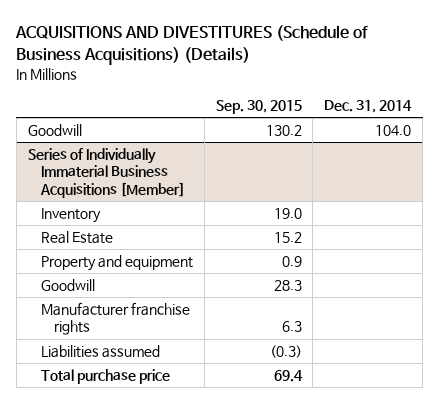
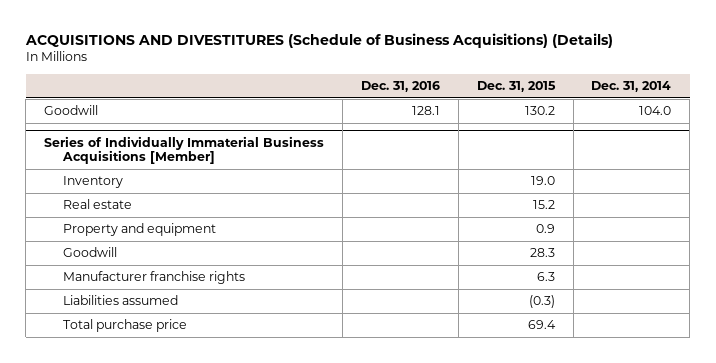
[215,100,302,115] Sep. 30, 2015 -> none
none -> [360,81,440,93] Dec. 31, 2016
none -> [476,81,556,93] Dec. 31, 2015
[40,231,113,245] Real Estate -> [62,199,132,210] Real estate

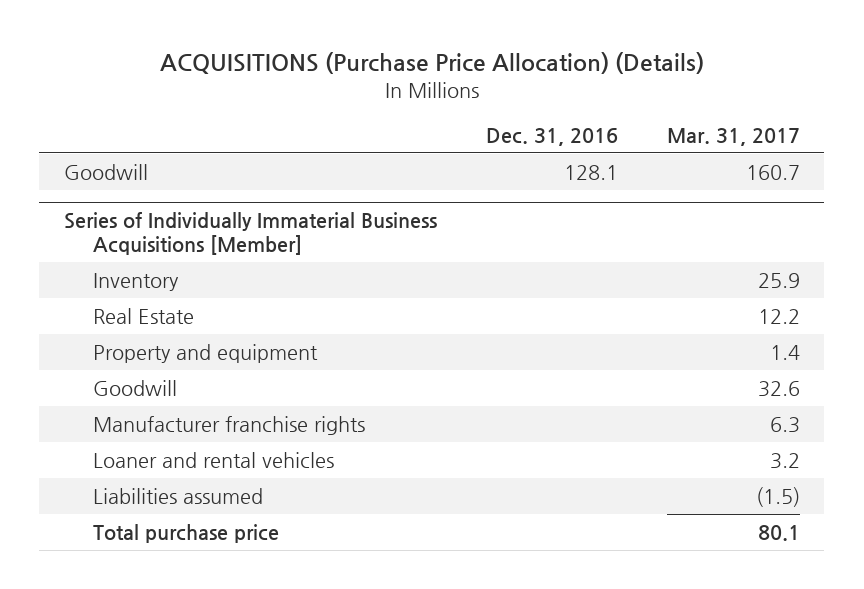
[24,32,613,48] ACQUISITIONS AND DIVESTITURES (Schedule of Business Acquisitions) (Details) -> [159,52,704,75] ACQUISITIONS (Purchase Price Allocation) (Details)
[476,81,556,93] Dec. 31, 2015 -> none
[591,81,672,93] Dec. 31, 2014 -> none
none -> [666,127,800,146] Mar. 31, 2017
[62,199,132,210] Real estate -> [92,307,194,324] Real Estate
none -> [92,451,334,468] Loaner and rental vehicles

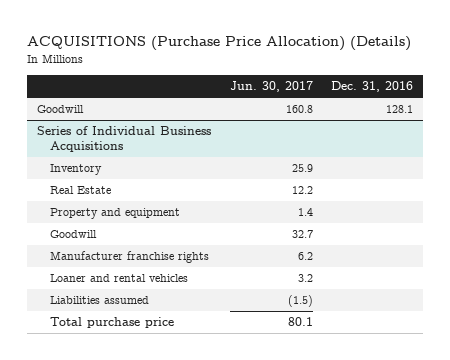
[666,127,800,146] Mar. 31, 2017 -> none
none -> [229,81,313,93] Jun. 30, 2017
[63,212,437,256] Series of Individually Immaterial Business Acquisitions [Member] -> [36,126,211,152] Series of Individual Business Acquisitions

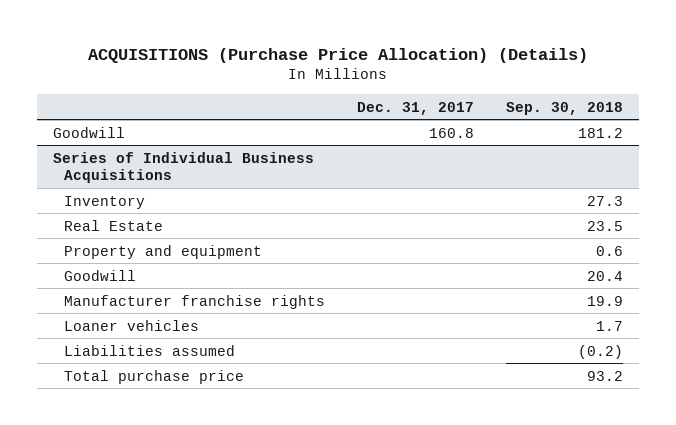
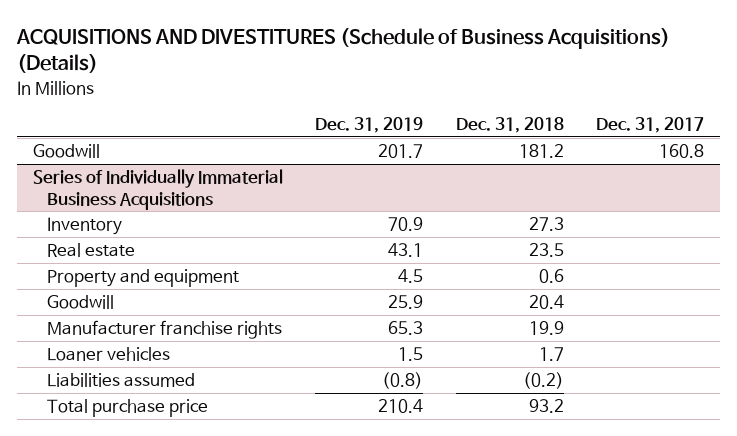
[88,47,589,63] ACQUISITIONS (Purchase Price Allocation) (Details) -> [16,27,671,74] ACQUISITIONS AND DIVESTITURES (Schedule of Business Acquisitions) (Details)
[506,101,624,115] Sep. 30, 2018 -> none
none -> [315,117,424,134] Dec. 31, 2019
none -> [455,117,564,134] Dec. 31, 2018
[52,151,314,184] Series of Individual Business Acquisitions -> [33,169,284,210] Series of Individually Immaterial Business Acquisitions
[63,219,163,231] Real Estate -> [46,243,135,258] Real estate

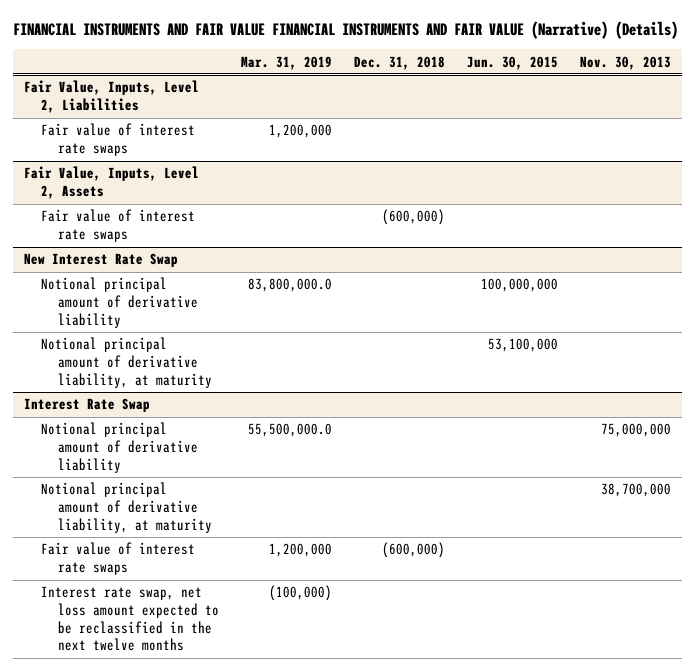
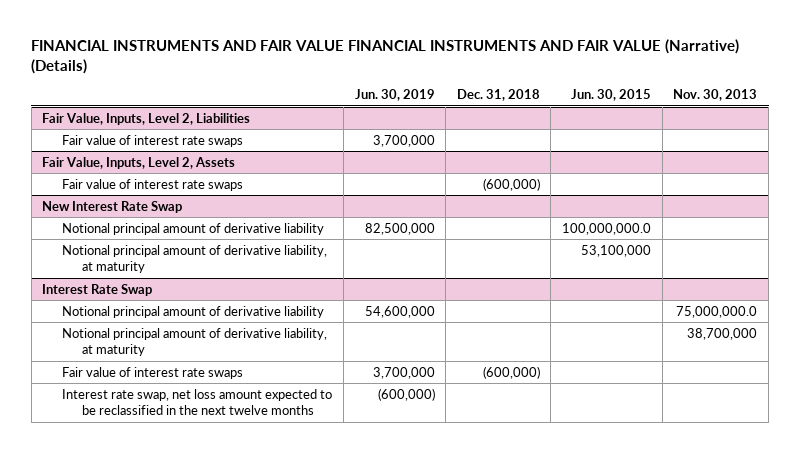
[240,55,332,70] Mar. 31, 2019 -> none
none -> [354,89,435,102] Jun. 30, 2019
[480,278,558,293] 100,000,000 -> [562,222,652,235] 100,000,000.0
[600,423,671,438] 75,000,000 -> [676,305,758,318] 75,000,000.0

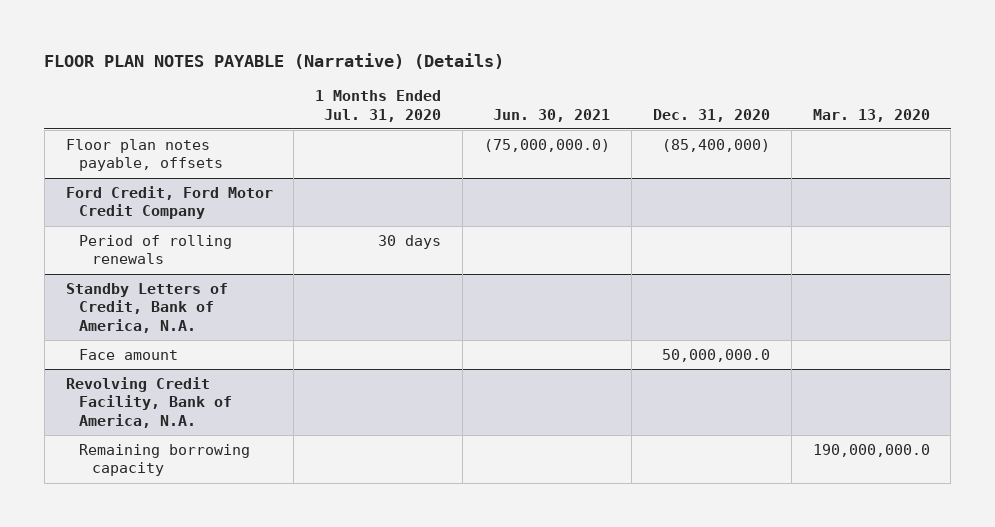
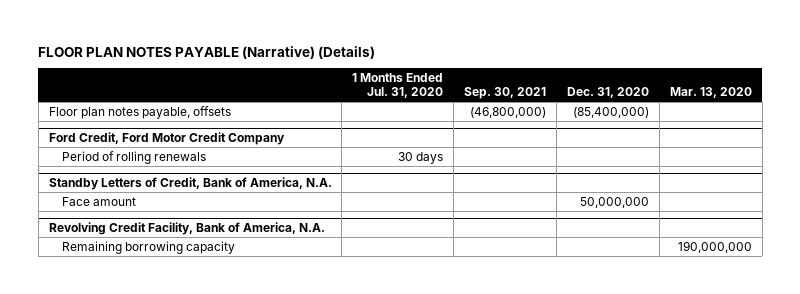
[493,108,611,122] Jun. 30, 2021 -> none
none -> [464,87,547,100] Sep. 30, 2021
[661,348,770,362] 50,000,000.0 -> [579,196,649,208] 50,000,000
[812,443,930,457] 190,000,000.0 -> [677,240,752,253] 190,000,000

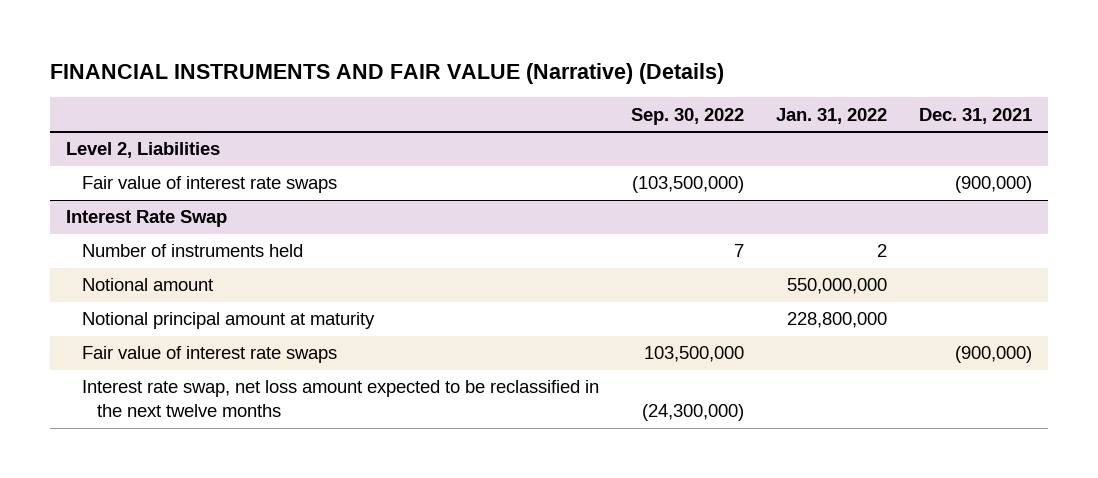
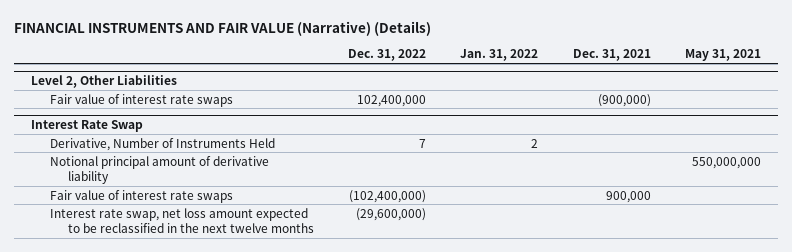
[630,107,744,125] Sep. 30, 2022 -> none
none -> [348,49,427,62] Dec. 31, 2022
none -> [684,49,761,62] May 31, 2021
[66,142,221,159] Level 2, Liabilities -> [31,75,178,89] Level 2, Other Liabilities
[81,278,213,292] Notional amount -> none
[81,312,375,330] Notional principal amount at maturity -> none
[81,244,303,258] Number of instruments held -> [49,137,275,151] Derivative, Number of Instruments Held
none -> [49,155,269,184] Notional principal amount of derivative liability
[954,346,1032,364] (900,000) -> [605,190,651,203] 900,000

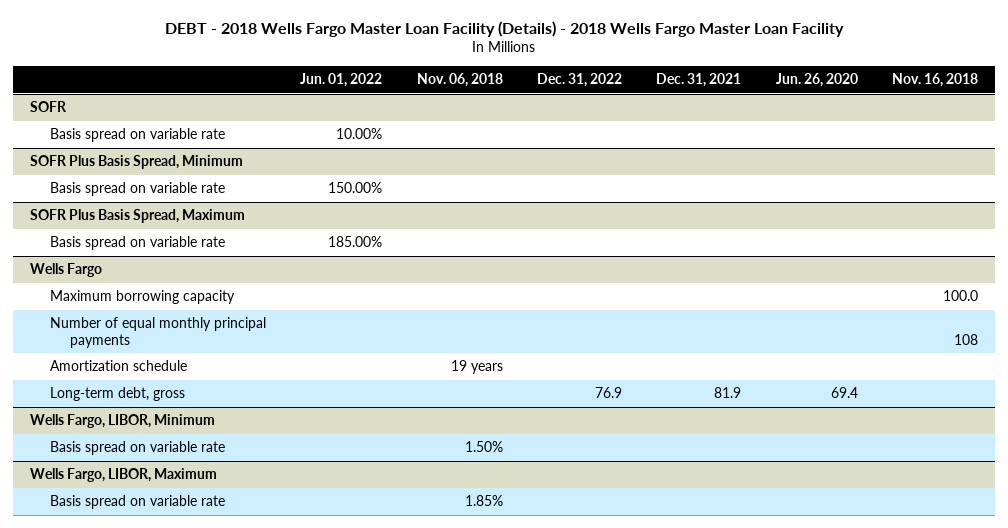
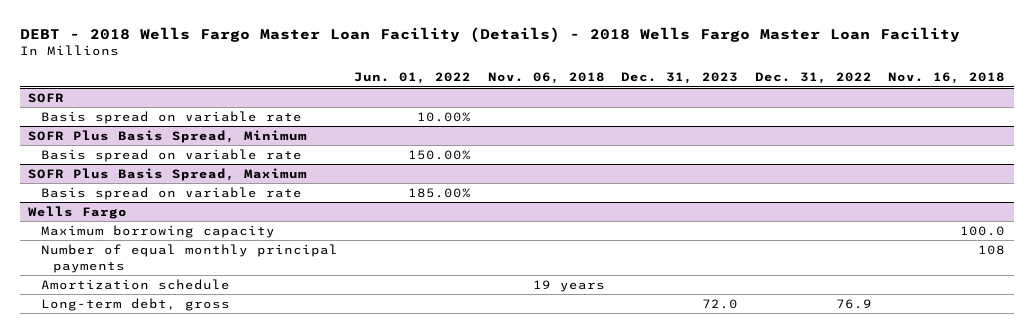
[656,73,742,88] Dec. 31, 2021 -> none
[775,73,858,88] Jun. 26, 2020 -> none
none -> [621,72,739,85] Dec. 31, 2023
[30,414,216,429] Wells Fargo, LIBOR, Minimum -> none
[50,441,226,456] Basis spread on variable rate -> none
[30,468,218,483] Wells Fargo, LIBOR, Maximum -> none
[50,495,226,510] Basis spread on variable rate -> none

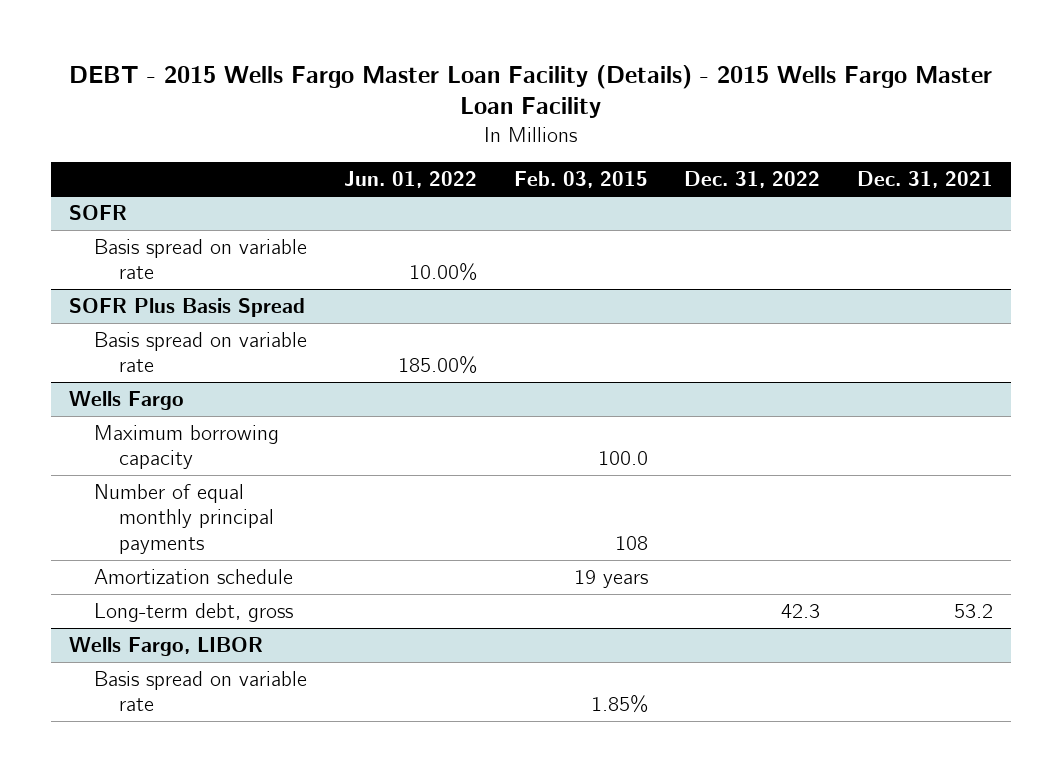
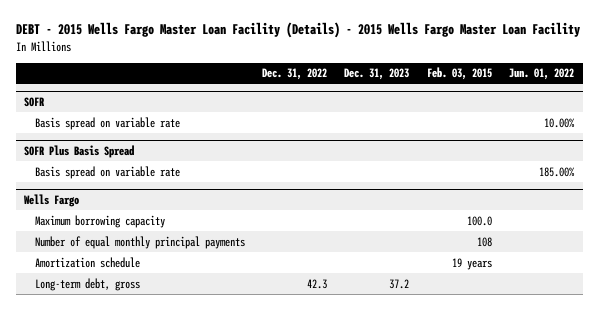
[857,170,994,188] Dec. 31, 2021 -> none
none -> [344,68,410,81] Dec. 31, 2023
[69,636,264,656] Wells Fargo, LIBOR -> none
[94,670,308,712] Basis spread on variable rate -> none

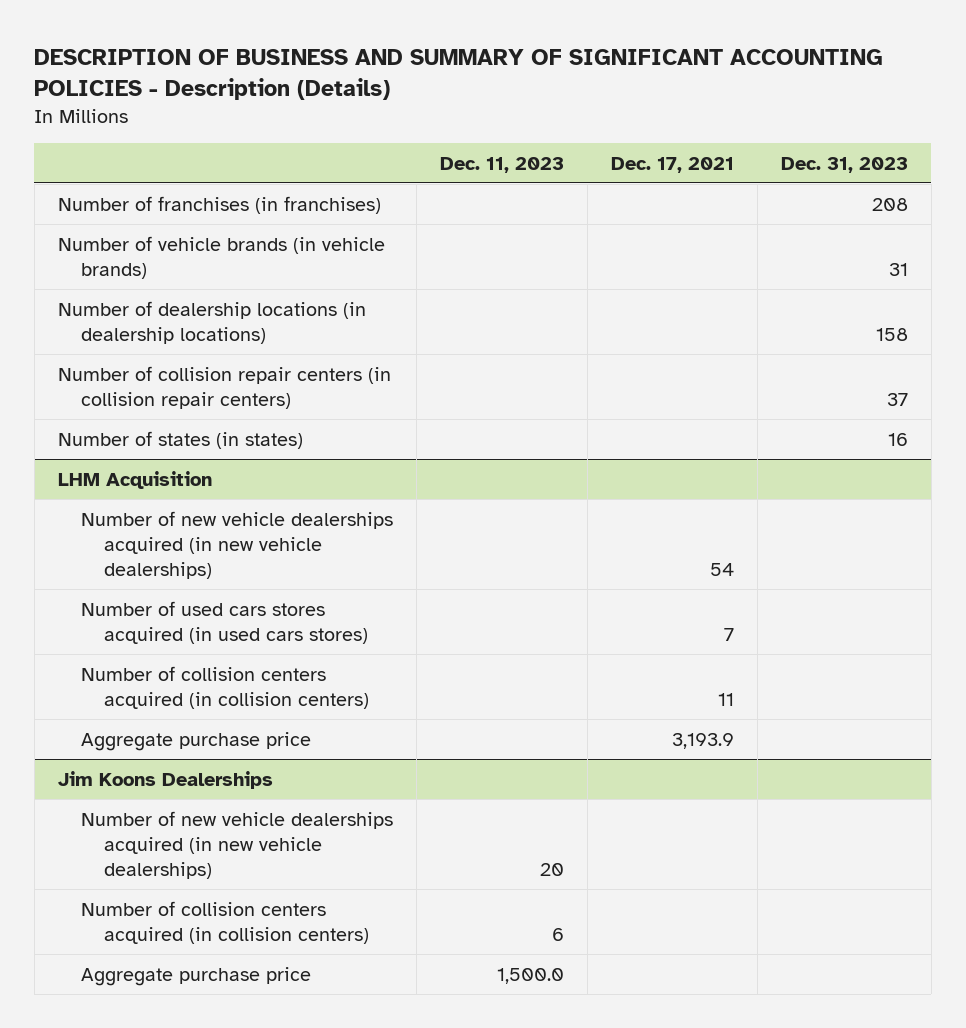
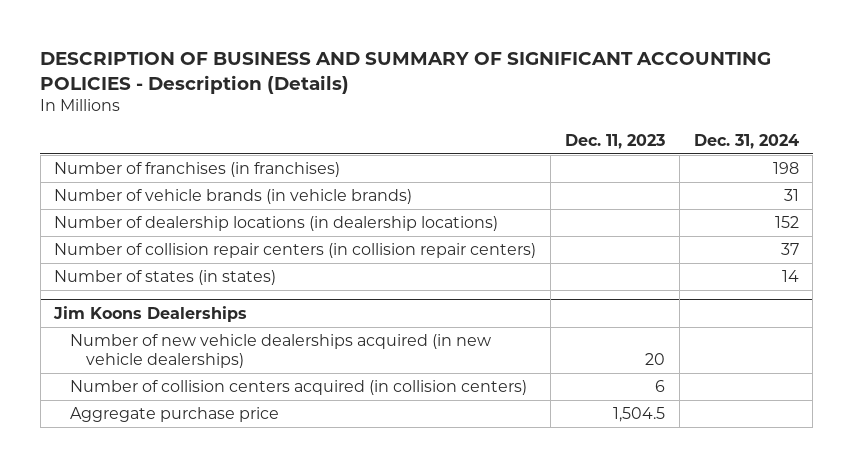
[610,156,734,173] Dec. 17, 2021 -> none
[780,156,908,173] Dec. 31, 2023 -> none
none -> [693,133,799,149] Dec. 31, 2024
[57,470,212,489] LHM Acquisition -> none
[80,510,393,579] Number of new vehicle dealerships acquired (in new vehicle dealerships) -> none
[80,600,369,644] Number of used cars stores acquired (in used cars stores) -> none
[80,665,370,709] Number of collision centers acquired (in collision centers) -> none
[80,731,311,751] Aggregate purchase price -> none
[496,967,564,984] 1,500.0 -> [613,407,666,423] 1,504.5

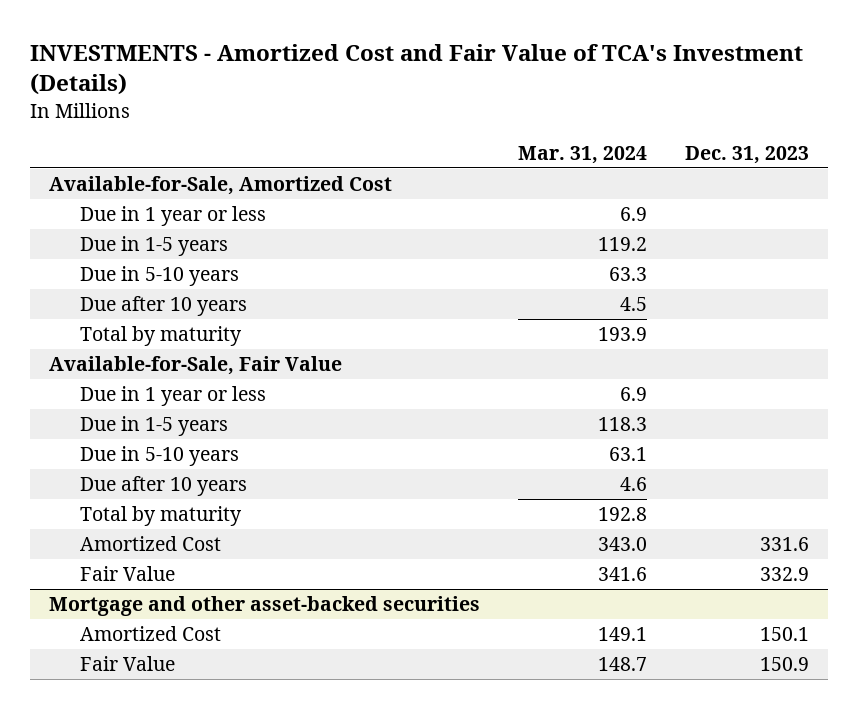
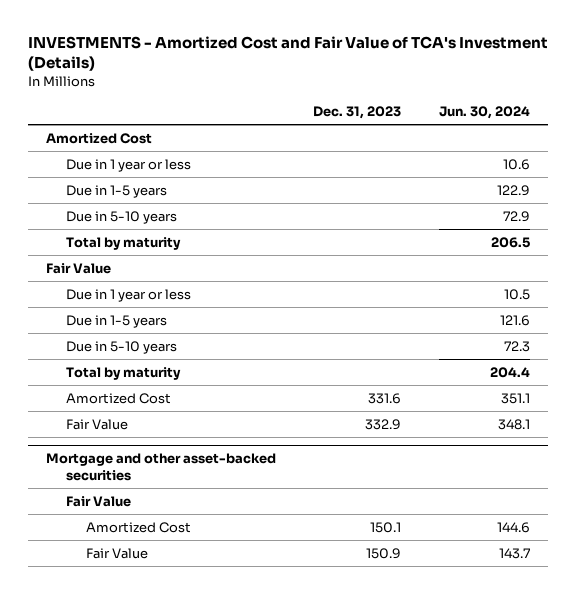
[518,145,648,164] Mar. 31, 2024 -> none
none -> [438,106,530,120] Jun. 30, 2024
[49,176,393,196] Available-for-Sale, Amortized Cost -> [46,132,153,144] Amortized Cost
[80,296,248,317] Due after 10 years -> none
[49,356,343,376] Available-for-Sale, Fair Value -> [46,262,112,274] Fair Value
[80,476,248,497] Due after 10 years -> none
none -> [65,495,131,507] Fair Value

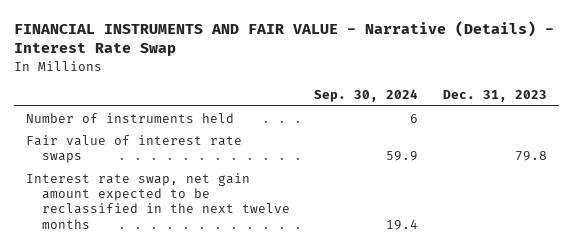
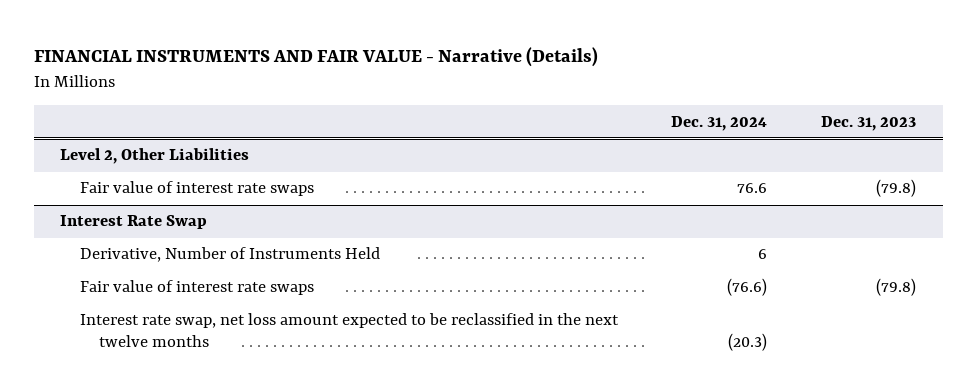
[13,20,554,57] FINANCIAL INSTRUMENTS AND FAIR VALUE - Narrative (Details) - Interest Rate Swap -> [33,47,598,68] FINANCIAL INSTRUMENTS AND FAIR VALUE - Narrative (Details)
[314,89,419,103] Sep. 30, 2024 -> none
none -> [671,115,768,131] Dec. 31, 2024
[26,112,235,123] Number of instruments held -> none
[26,134,243,163] Fair value of interest rate swaps -> none
[26,172,291,229] Interest rate swap, net gain amount expected to be reclassified in the next twelve months -> none
none -> [60,148,250,165] Level 2, Other Liabilities
none -> [79,181,314,197] Fair value of interest rate swaps
none -> [60,215,208,230] Interest Rate Swap
none -> [79,247,380,263] Derivative, Number of Instruments Held
none -> [79,280,314,296] Fair value of interest rate swaps
none -> [79,313,619,348] Interest rate swap, net loss amount expected to be reclassified in the next twelve months

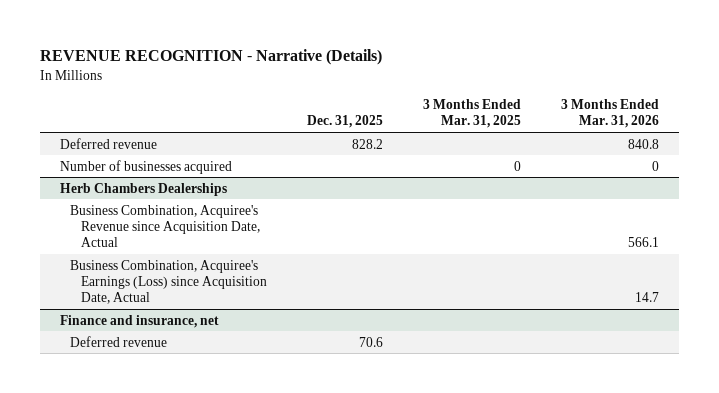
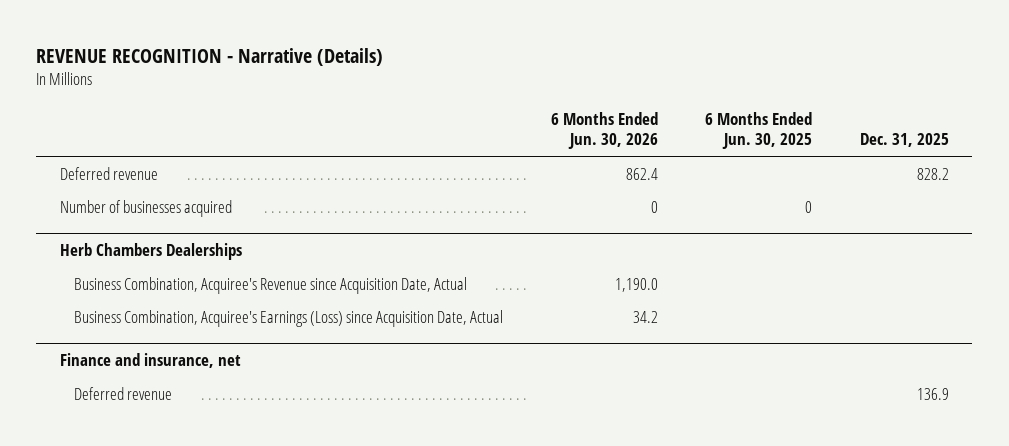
[422,99,521,129] 3 Months Ended Mar. 31, 2025 -> none
[560,99,659,129] 3 Months Ended Mar. 31, 2026 -> none
none -> [550,111,658,150] 6 Months Ended Jun. 30, 2026
none -> [705,111,813,150] 6 Months Ended Jun. 30, 2025
[358,336,383,347] 70.6 -> [916,387,949,400] 136.9

